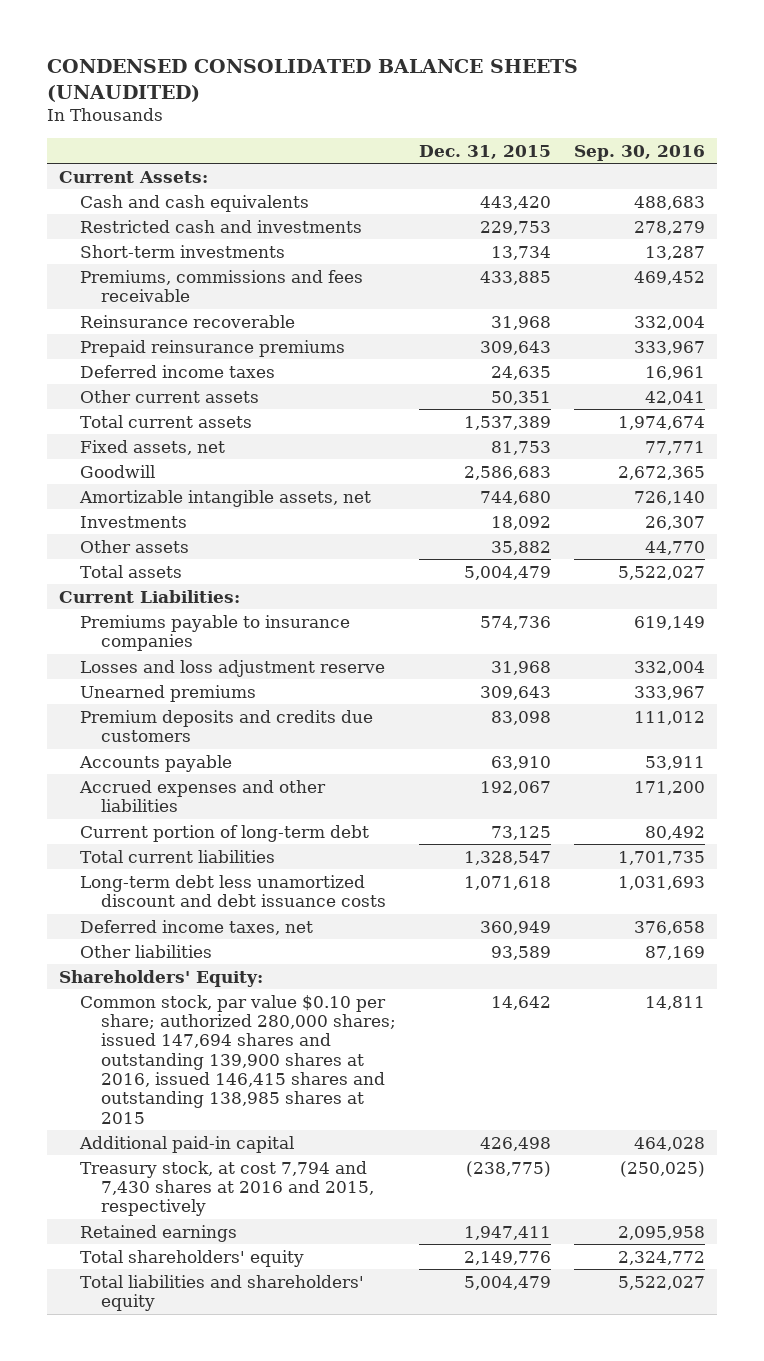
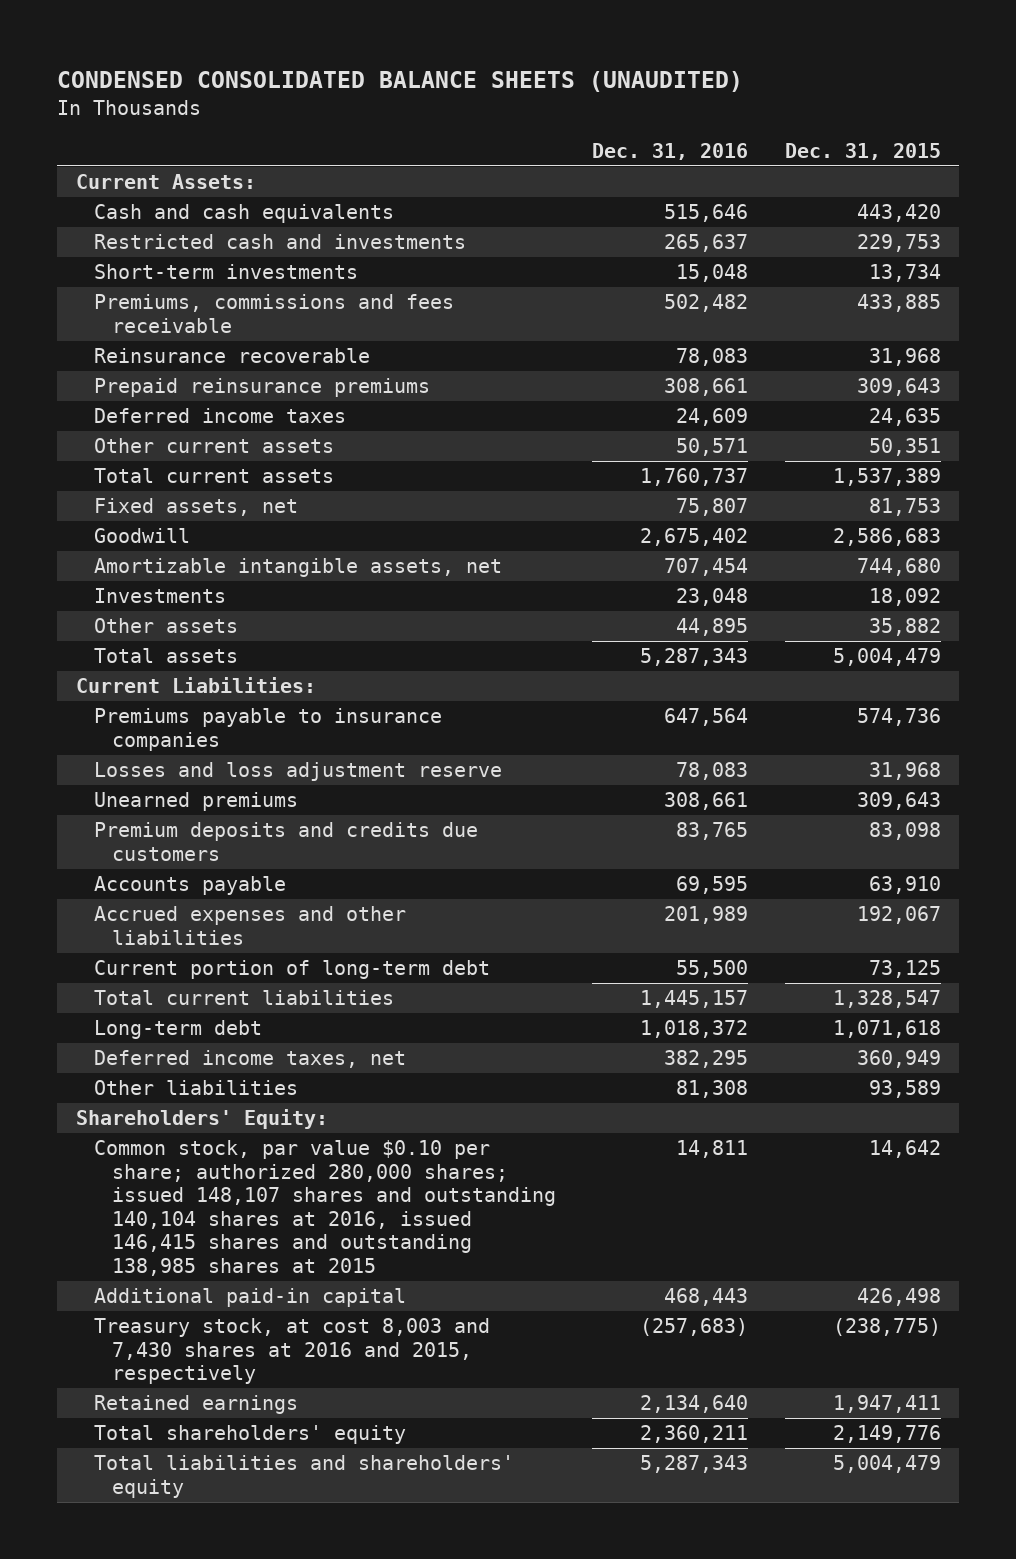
[573,144,705,161] Sep. 30, 2016 -> none
none -> [592,142,749,160] Dec. 31, 2016
[79,874,386,908] Long-term debt less unamortized discount and debt issuance costs -> [93,1020,262,1040] Long-term debt
[79,994,396,1124] Common stock, par value $0.10 per share; authorized 280,000 shares; issued 147,694 shares and outstanding 139,900 shares at 2016, issued 146,415 shares and outstanding 138,985 shares at 2015 -> [93,1140,556,1277] Common stock, par value $0.10 per share; authorized 280,000 shares; issued 148,107 shares and outstanding 140,104 shares at 2016, issued 146,415 shares and outstanding 138,985 shares at 2015
[79,1160,374,1217] Treasury stock, at cost 7,794 and 7,430 shares at 2016 and 2015, respectively -> [93,1318,490,1385] Treasury stock, at cost 8,003 and 7,430 shares at 2016 and 2015, respectively

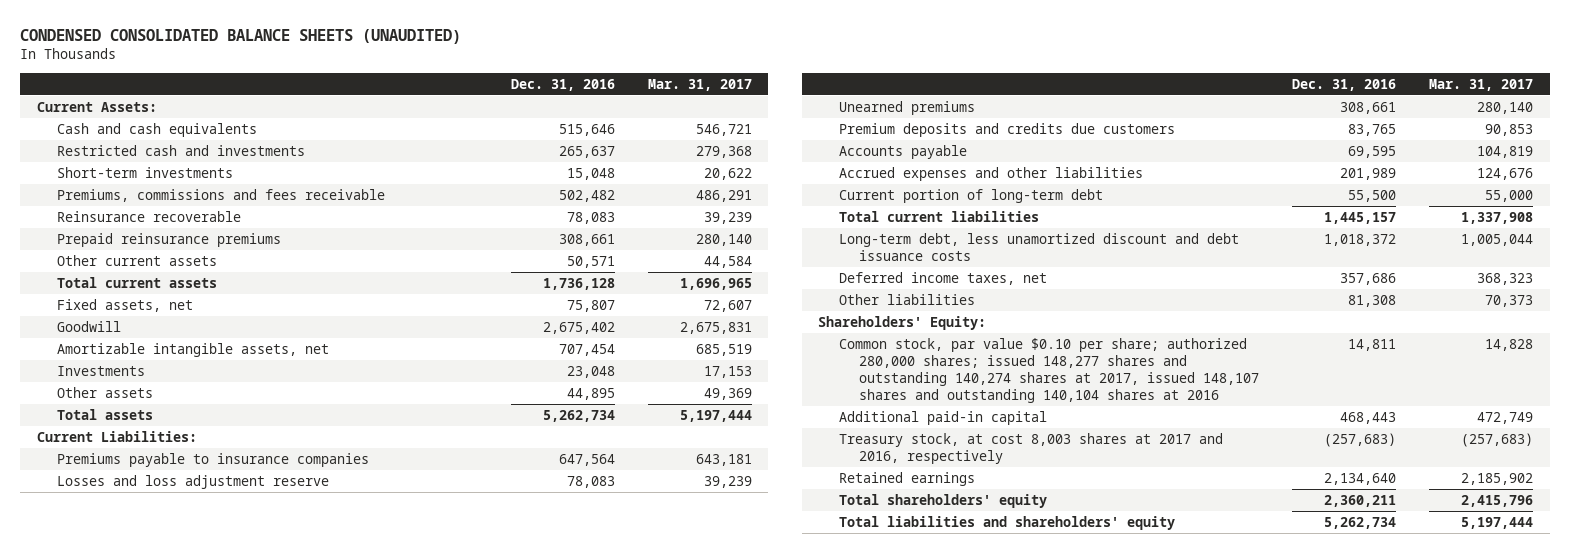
[784,142,941,160] Dec. 31, 2015 -> none
none -> [647,78,752,91] Mar. 31, 2017
[93,408,346,424] Deferred income taxes -> none
[640,468,749,487] 1,760,737 -> [542,277,615,290] 1,736,128
[640,648,749,667] 5,287,343 -> [542,409,615,422] 5,262,734
[93,1020,262,1040] Long-term debt -> [838,232,1239,261] Long-term debt, less unamortized discount and debt issuance costs
[664,1050,749,1069] 382,295 -> [1340,272,1397,285] 357,686
[93,1140,556,1277] Common stock, par value $0.10 per share; authorized 280,000 shares; issued 148,107 shares and outstanding 140,104 shares at 2016, issued 146,415 shares and outstanding 138,985 shares at 2015 -> [838,337,1260,404] Common stock, par value $0.10 per share; authorized 280,000 shares; issued 148,277 shares and outstanding 140,274 shares at 2017, issued 148,107 shares and outstanding 140,104 shares at 2016
[93,1318,490,1385] Treasury stock, at cost 8,003 and 7,430 shares at 2016 and 2015, respectively -> [838,432,1223,464] Treasury stock, at cost 8,003 shares at 2017 and 2016, respectively
[640,1455,749,1474] 5,287,343 -> [1324,516,1397,529] 5,262,734

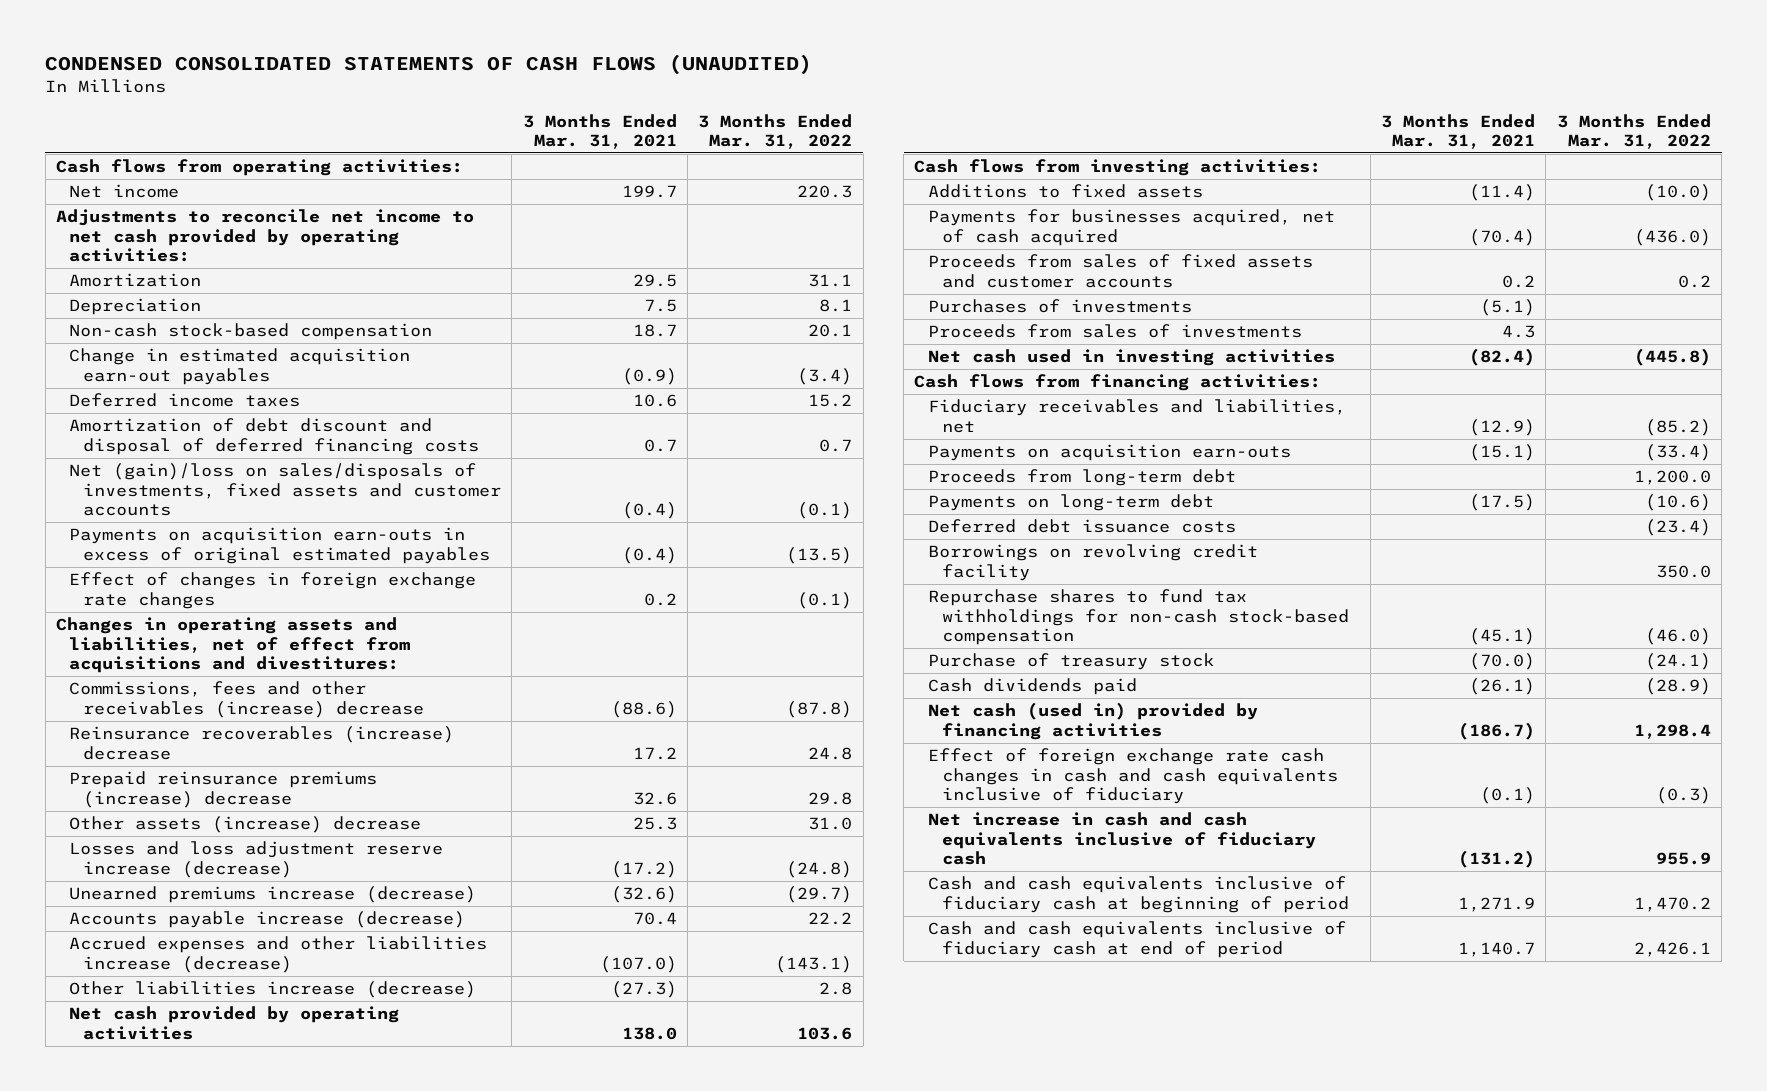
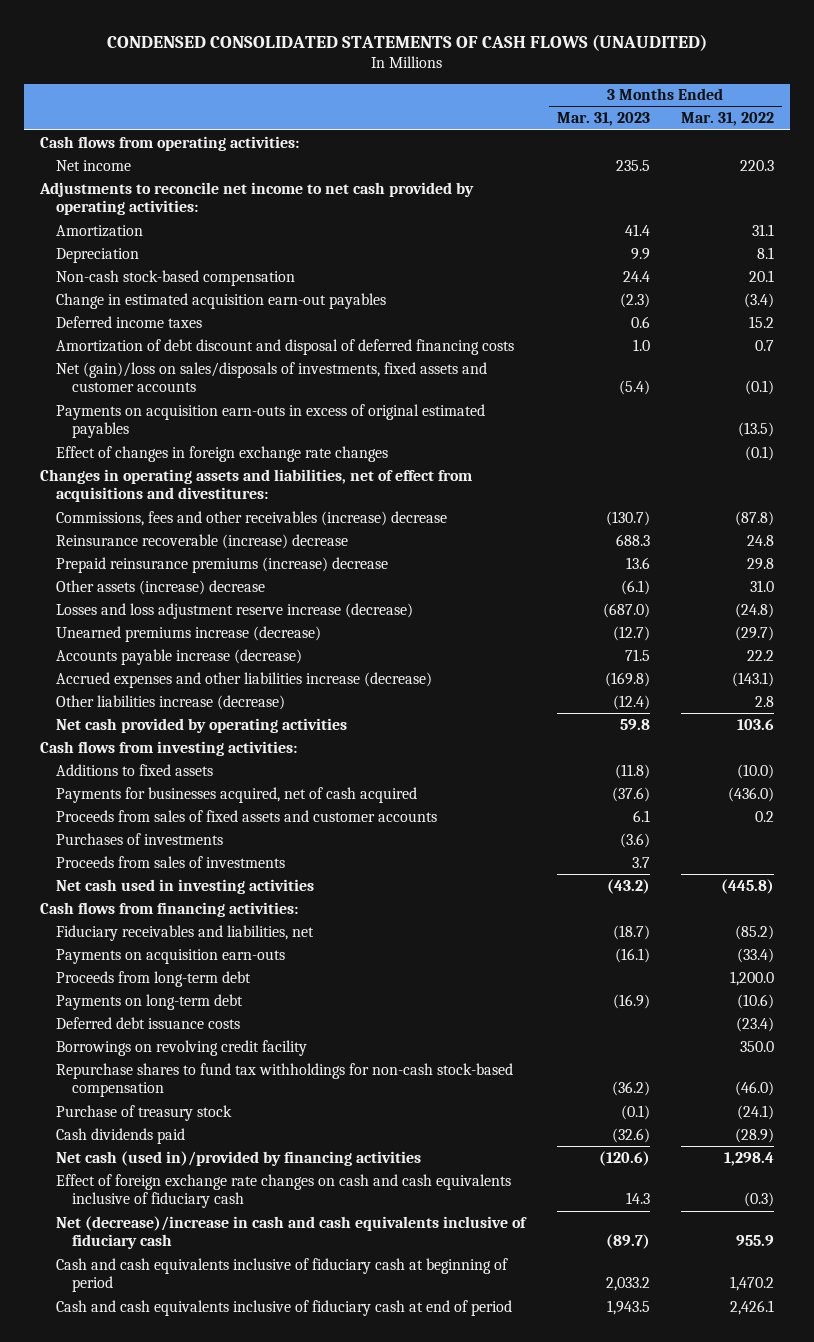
[522,113,677,149] 3 Months Ended Mar. 31, 2021 -> none
none -> [556,112,650,127] Mar. 31, 2023
[69,726,455,760] Reinsurance recoverables (increase) decrease -> [55,533,348,549] Reinsurance recoverable (increase) decrease
[927,702,1258,740] Net cash (used in) provided by financing activities -> [55,1150,421,1166] Net cash (used in)/provided by financing activities
[927,748,1338,805] Effect of foreign exchange rate cash changes in cash and cash equivalents inclusive of fiduciary -> [55,1173,511,1209] Effect of foreign exchange rate changes on cash and cash equivalents inclusive of fiduciary cash
[927,812,1316,866] Net increase in cash and cash equivalents inclusive of fiduciary cash -> [55,1215,527,1250] Net (decrease)/increase in cash and cash equivalents inclusive of fiduciary cash

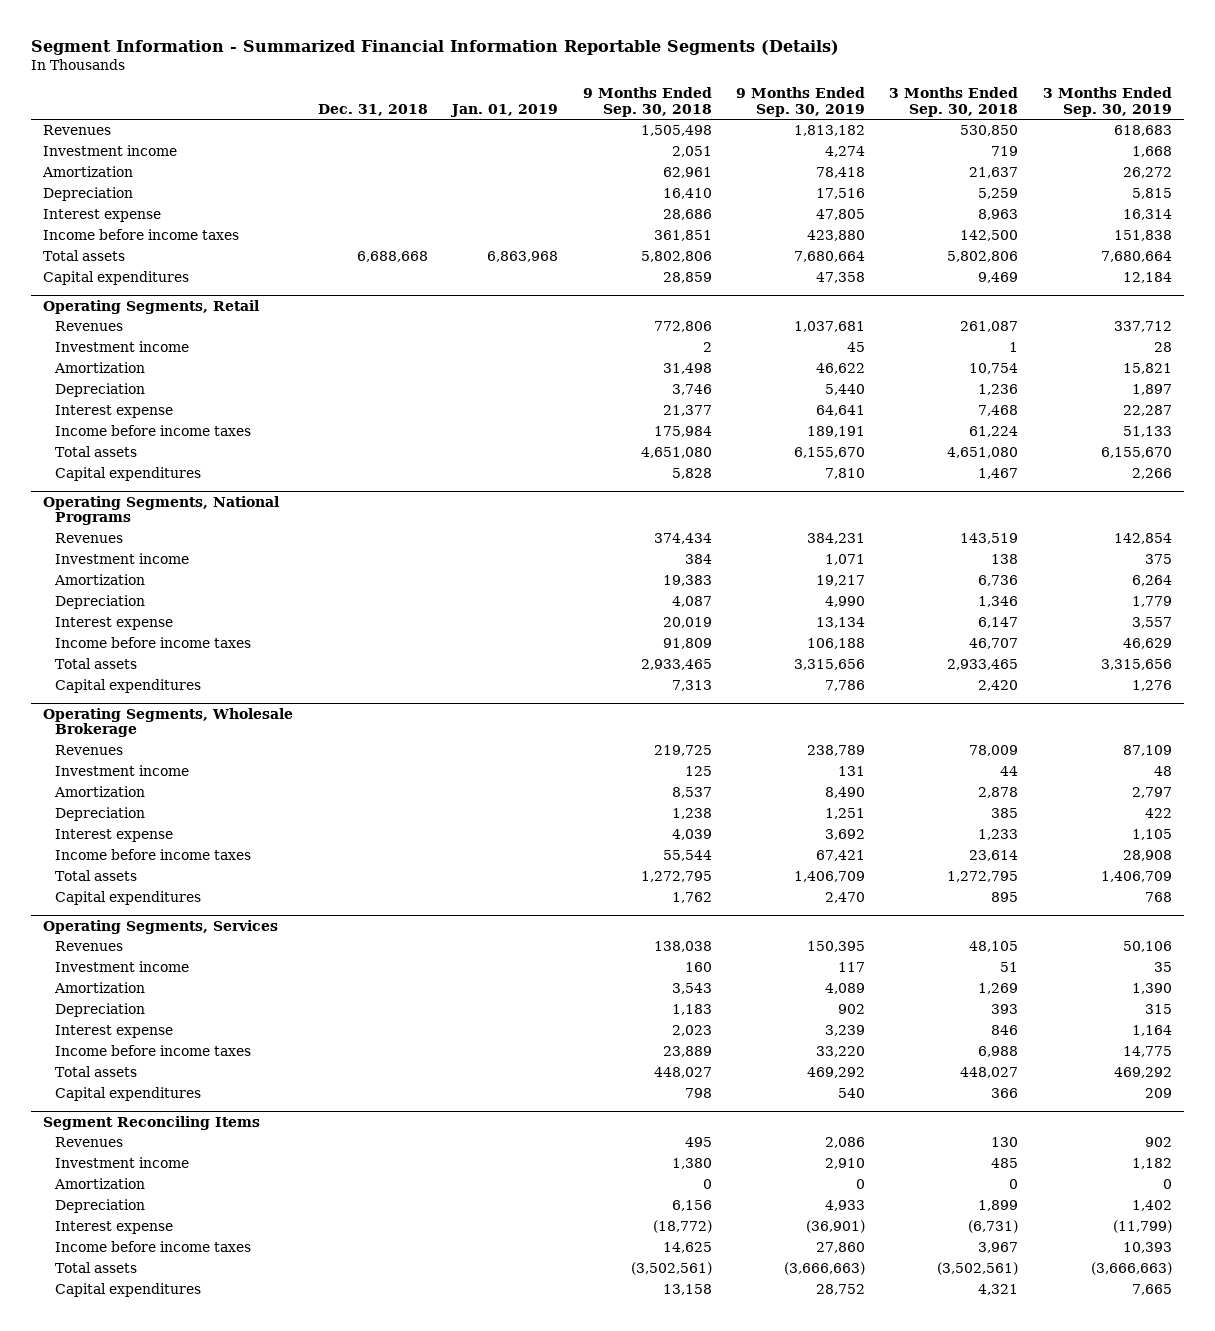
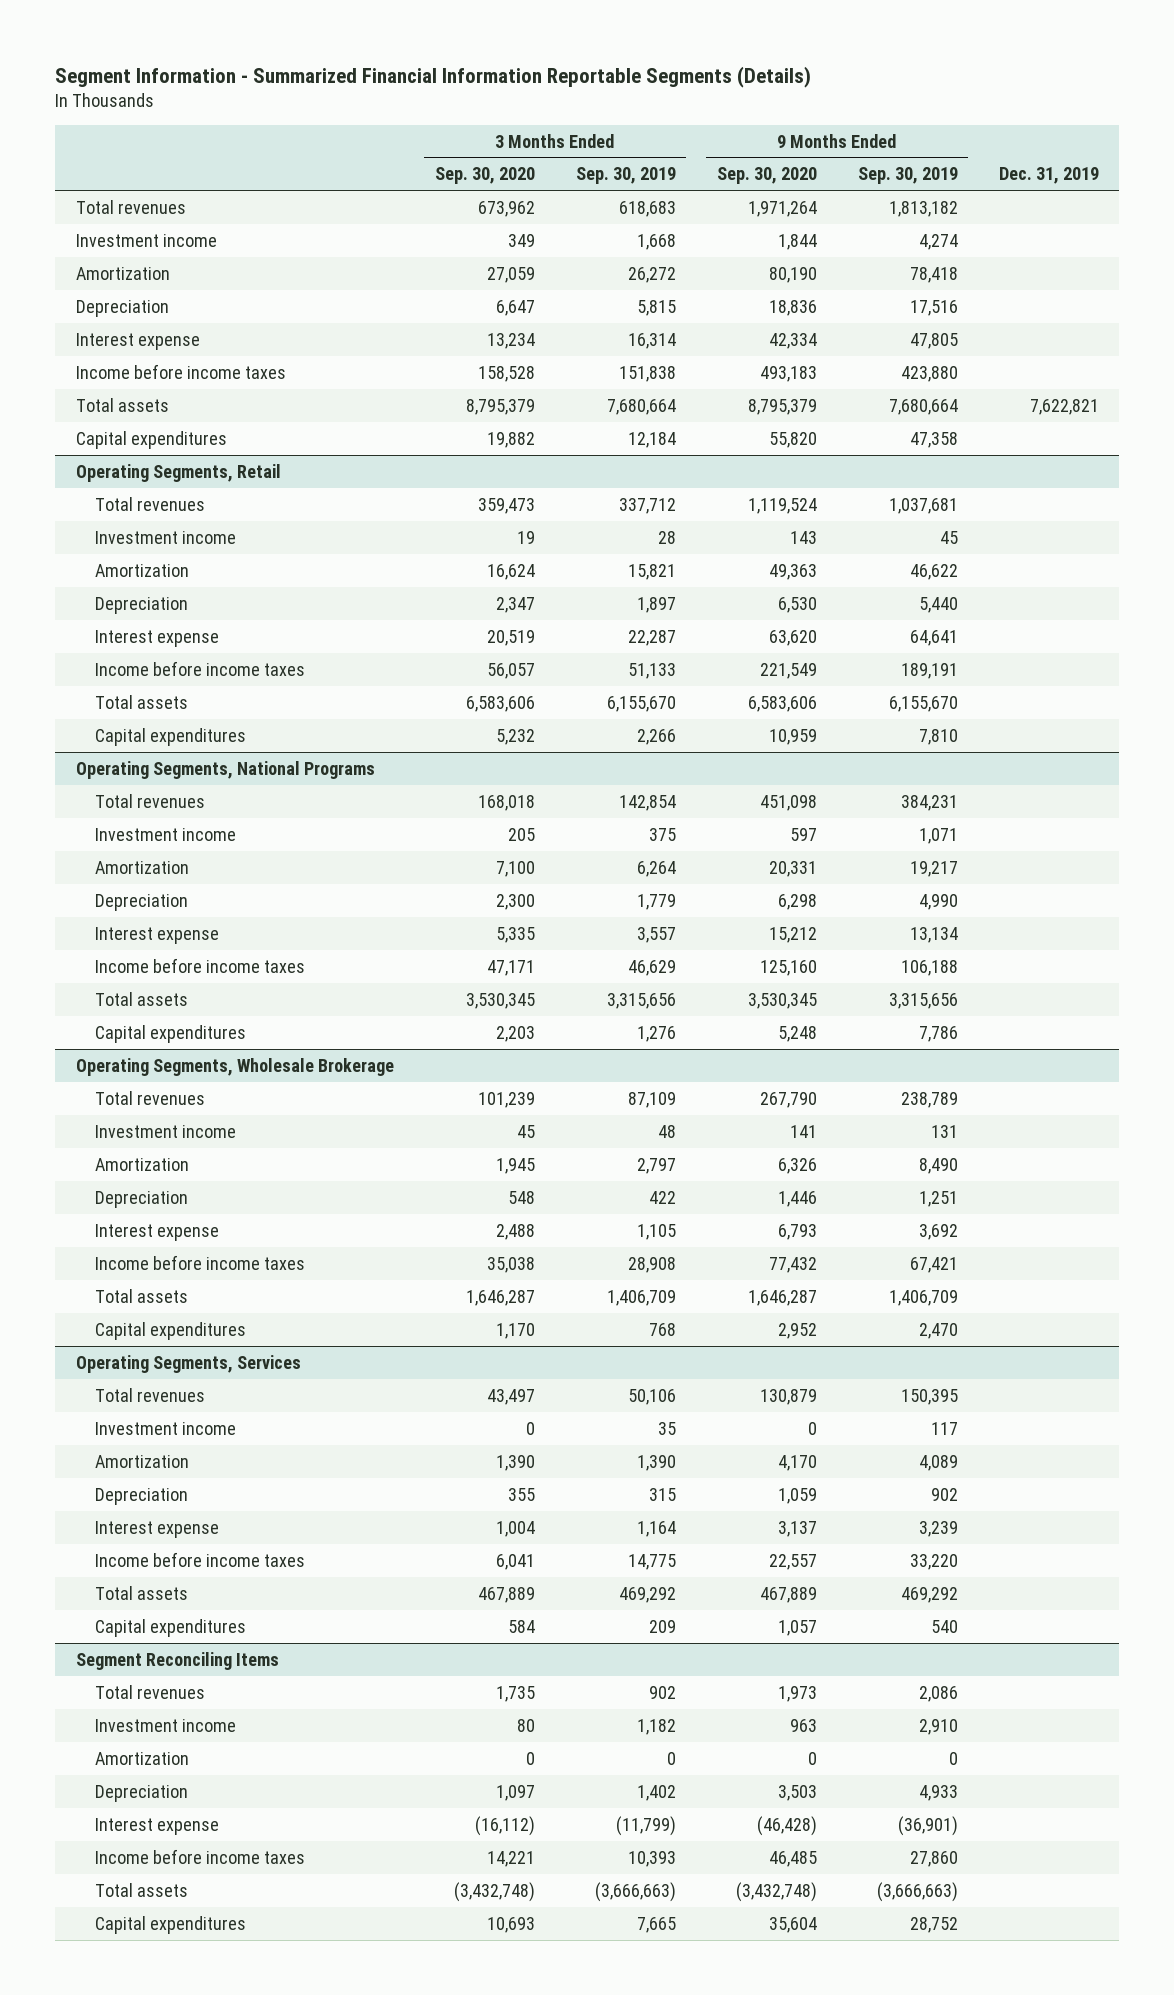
[317,103,428,116] Dec. 31, 2018 -> none
[450,103,559,117] Jan. 01, 2019 -> none
[582,87,712,117] 9 Months Ended Sep. 30, 2018 -> none
[889,87,1019,117] 3 Months Ended Sep. 30, 2018 -> none
none -> [434,167,535,185] Sep. 30, 2020
none -> [716,167,817,185] Sep. 30, 2020
none -> [998,167,1099,185] Dec. 31, 2019
[43,125,112,136] Revenues -> [75,199,186,214] Total revenues
[55,321,124,332] Revenues -> [94,496,205,511] Total revenues
[55,533,124,544] Revenues -> [94,793,205,808] Total revenues
[55,745,124,756] Revenues -> [94,1090,205,1105] Total revenues
[55,941,124,952] Revenues -> [94,1387,205,1402] Total revenues
[55,1137,124,1148] Revenues -> [94,1684,205,1699] Total revenues

